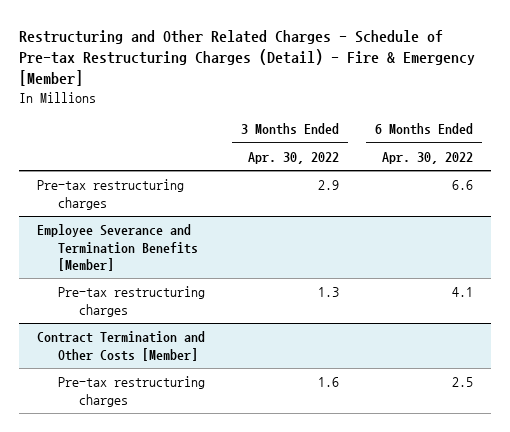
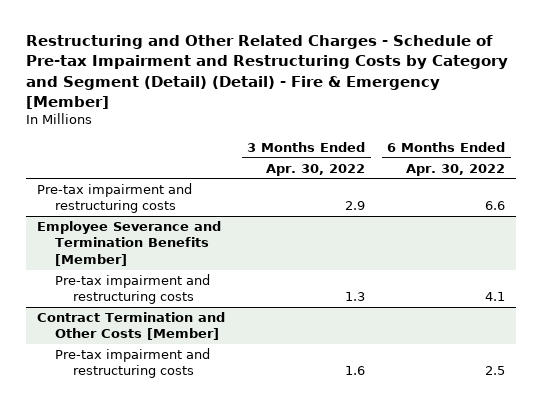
[19,29,476,87] Restructuring and Other Related Charges - Schedule of Pre-tax Restructuring Charges (Detail) - Fire & Emergency [Member] -> [26,35,509,109] Restructuring and Other Related Charges - Schedule of Pre-tax Impairment and Restructuring Costs by Category and Segment (Detail) (Detail) - Fire & Emergency [Member]
[37,179,185,210] Pre-tax restructuring charges -> [37,183,193,214] Pre-tax impairment and restructuring costs
[58,286,206,317] Pre-tax restructuring charges -> [55,274,211,305] Pre-tax impairment and restructuring costs
[58,376,206,407] Pre-tax restructuring charges -> [55,348,211,379] Pre-tax impairment and restructuring costs

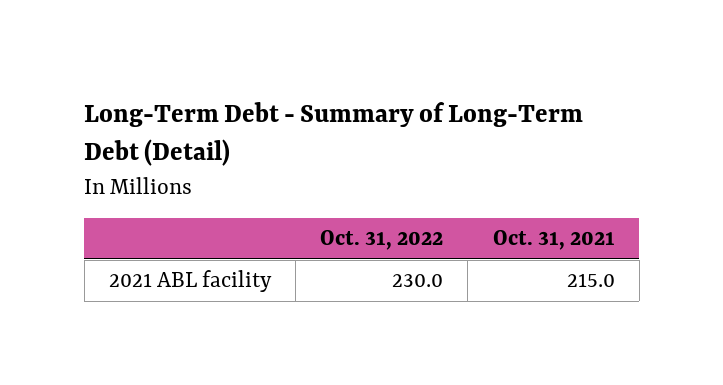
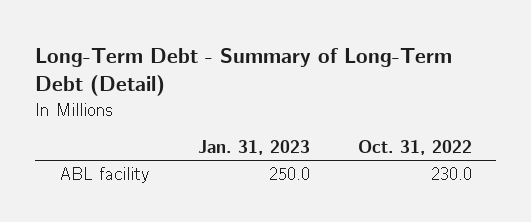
[492,230,615,251] Oct. 31, 2021 -> none
none -> [197,140,310,156] Jan. 31, 2023
[108,270,272,293] 2021 ABL facility -> [59,167,150,184] ABL facility

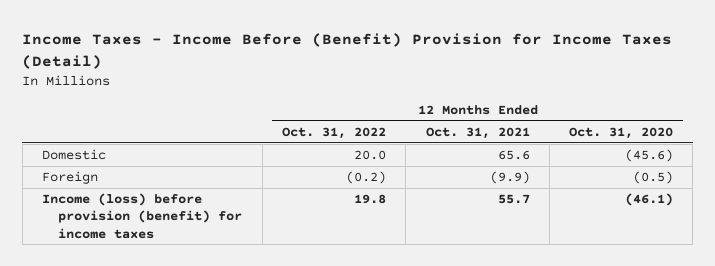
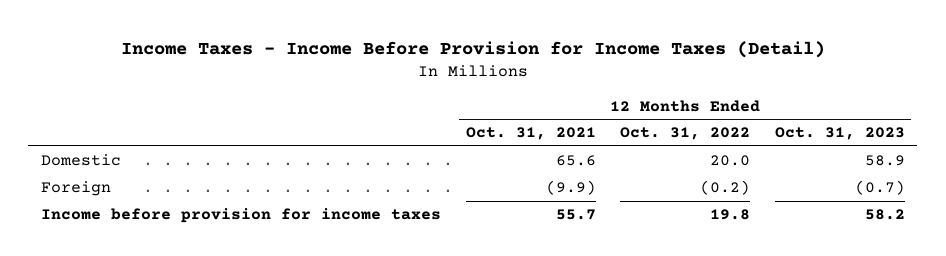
[22,33,673,69] Income Taxes - Income Before (Benefit) Provision for Income Taxes (Detail) -> [120,40,825,58] Income Taxes - Income Before Provision for Income Taxes (Detail)
[569,126,674,139] Oct. 31, 2020 -> none
none -> [775,127,906,141] Oct. 31, 2023
[42,193,243,239] Income (loss) before provision (benefit) for income taxes -> [40,208,441,224] Income before provision for income taxes

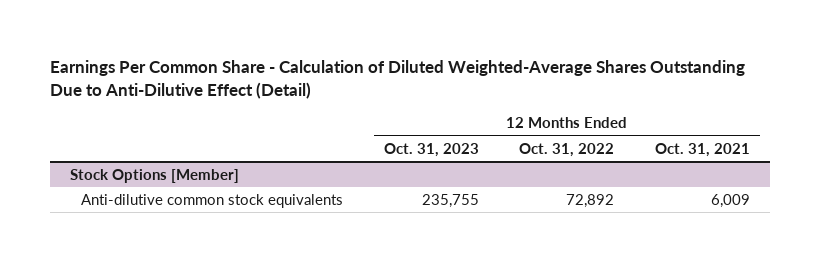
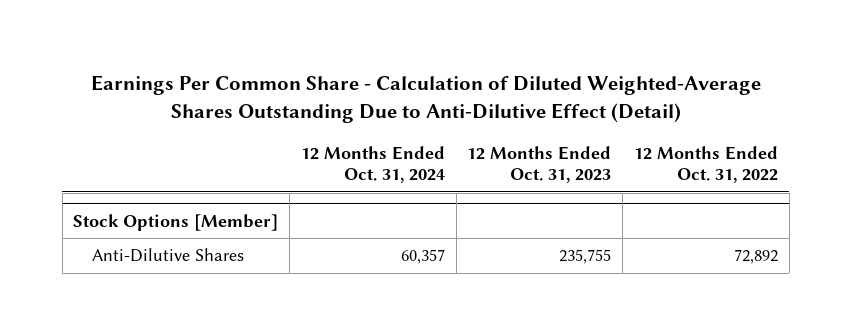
[655,142,751,157] Oct. 31, 2021 -> none
none -> [300,146,445,184] 12 Months Ended Oct. 31, 2024
[81,193,344,208] Anti-dilutive common stock equivalents -> [92,248,245,263] Anti-Dilutive Shares

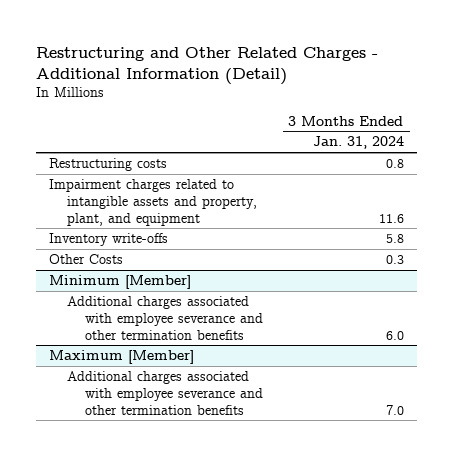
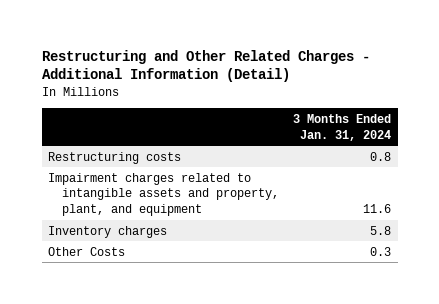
[49,233,169,247] Inventory write-offs -> [48,225,168,238] Inventory charges
[49,275,192,290] Minimum [Member] -> none
[67,296,264,340] Additional charges associated with employee severance and other termination benefits -> none
[49,350,195,365] Maximum [Member] -> none
[67,371,264,415] Additional charges associated with employee severance and other termination benefits -> none

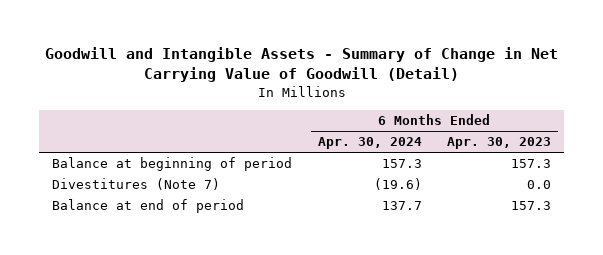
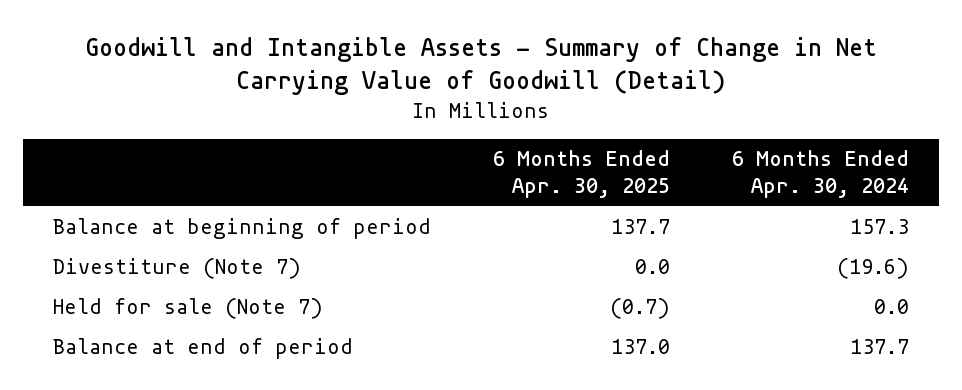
[447,137,552,150] Apr. 30, 2023 -> none
none -> [493,150,671,199] 6 Months Ended Apr. 30, 2025
[52,178,221,191] Divestitures (Note 7) -> [53,258,302,280] Divestiture (Note 7)
none -> [53,298,324,320] Held for sale (Note 7)

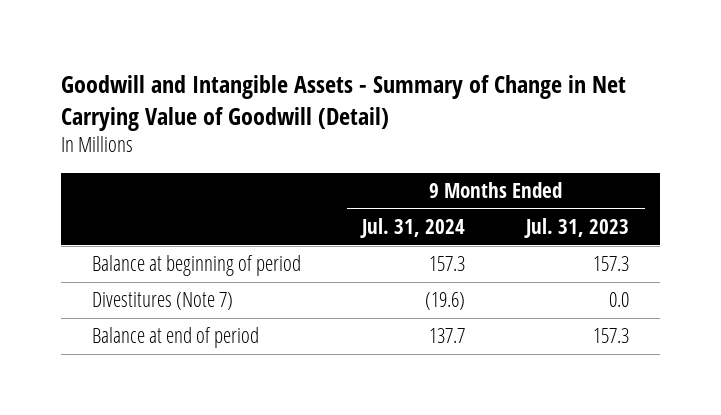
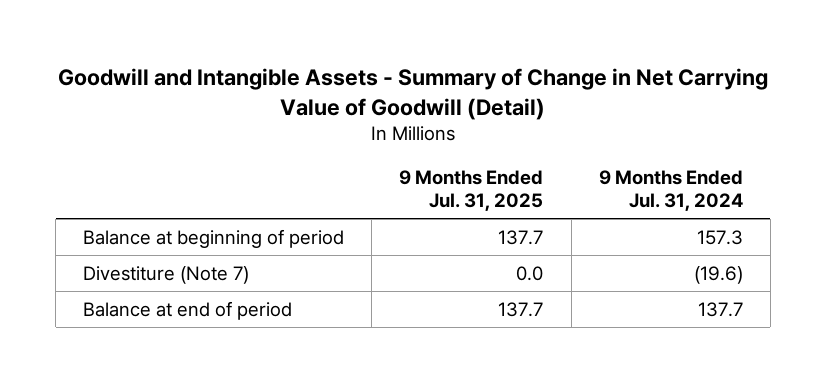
[524,218,630,239] Jul. 31, 2023 -> none
none -> [399,169,544,212] 9 Months Ended Jul. 31, 2025
[91,292,233,311] Divestitures (Note 7) -> [83,265,250,284] Divestiture (Note 7)

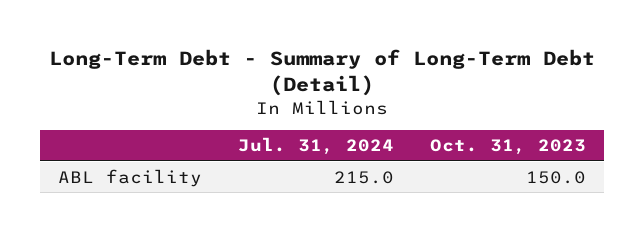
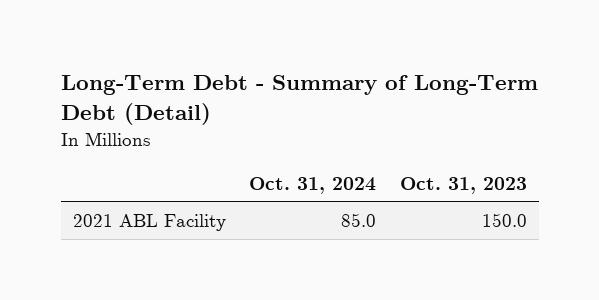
[237,137,394,156] Jul. 31, 2024 -> none
none -> [249,176,377,194] Oct. 31, 2024
[57,168,202,187] ABL facility -> [72,213,226,231] 2021 ABL Facility

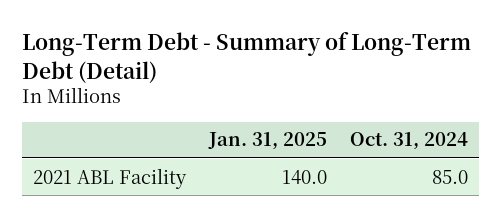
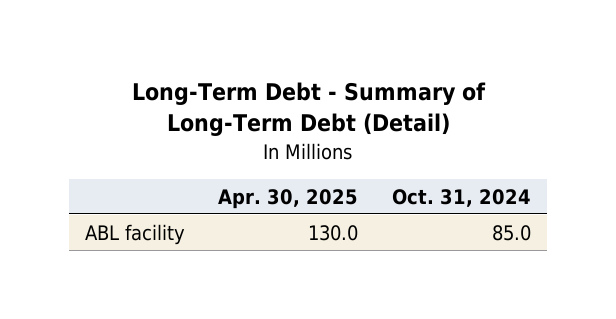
[207,132,327,151] Jan. 31, 2025 -> none
none -> [218,188,359,209] Apr. 30, 2025
[33,167,188,189] 2021 ABL Facility -> [85,223,186,245] ABL facility

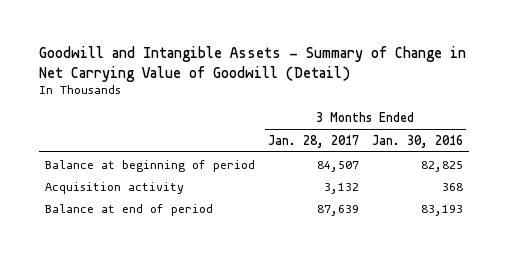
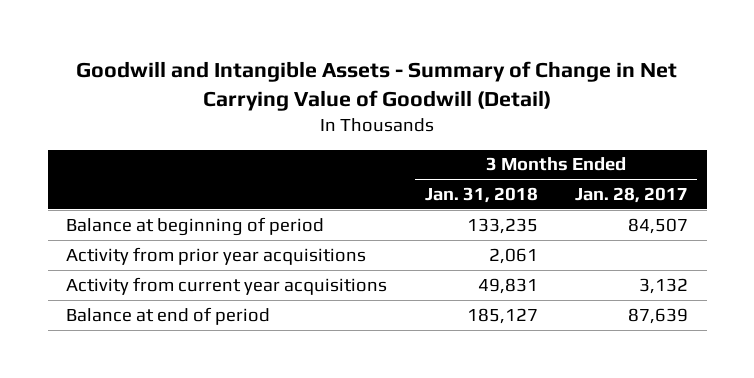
[371,134,463,148] Jan. 30, 2016 -> none
none -> [424,186,538,203] Jan. 31, 2018
none -> [66,246,367,265] Activity from prior year acquisitions
[45,181,185,194] Acquisition activity -> [66,276,388,295] Activity from current year acquisitions

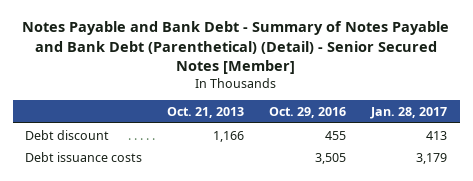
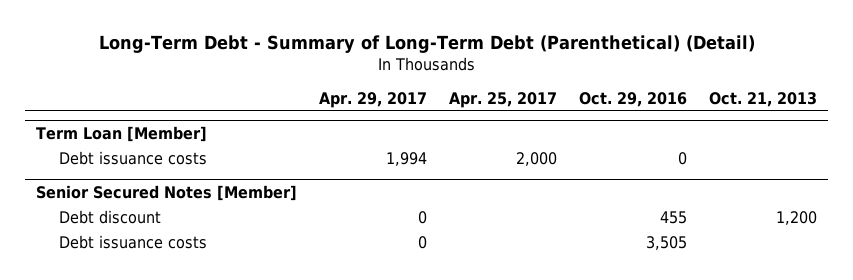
[22,21,450,74] Notes Payable and Bank Debt - Summary of Notes Payable and Bank Debt (Parenthetical) (Detail) - Senior Secured Notes [Member] -> [98,35,755,54] Long-Term Debt - Summary of Long-Term Debt (Parenthetical) (Detail)
[370,106,448,119] Jan. 28, 2017 -> none
none -> [319,91,428,108] Apr. 29, 2017
none -> [449,91,558,108] Apr. 25, 2017
none -> [36,126,208,143] Term Loan [Member]
none -> [58,151,207,166] Debt issuance costs
none -> [36,185,298,202] Senior Secured Notes [Member]
[213,130,245,142] 1,166 -> [775,211,817,226] 1,200

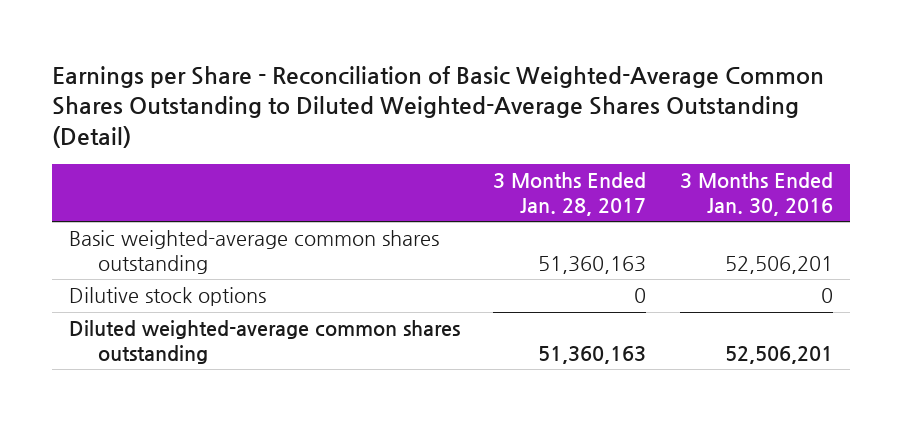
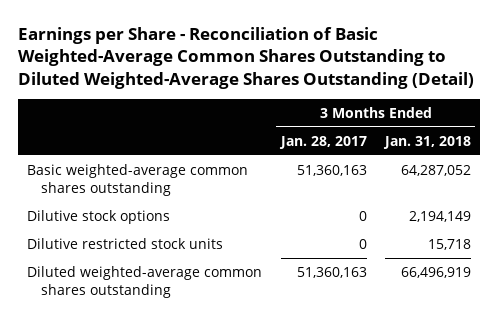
[680,172,834,216] 3 Months Ended Jan. 30, 2016 -> none
none -> [382,135,471,149] Jan. 31, 2018
none -> [27,238,224,250] Dilutive restricted stock units

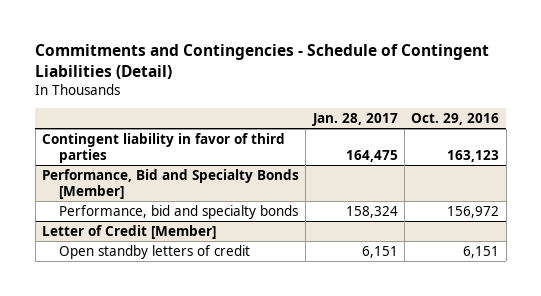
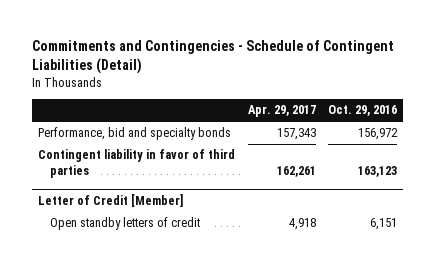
[311,113,398,127] Jan. 28, 2017 -> none
none -> [247,105,316,118] Apr. 29, 2017
[41,168,299,200] Performance, Bid and Specialty Bonds [Member] -> none
[41,132,285,164] Contingent liability in favor of third parties -> [38,149,236,179] Contingent liability in favor of third parties

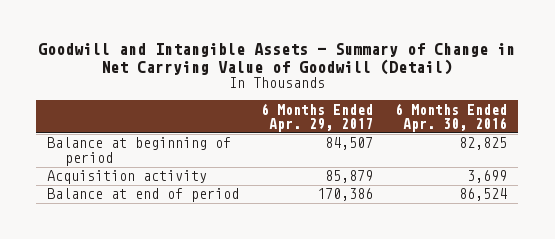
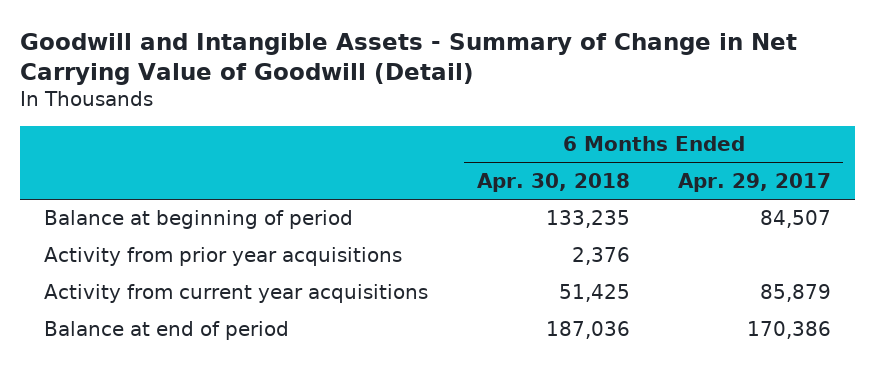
[395,102,508,133] 6 Months Ended Apr. 30, 2016 -> none
none -> [476,172,630,192] Apr. 30, 2018
none -> [44,247,403,267] Activity from prior year acquisitions
[47,170,208,185] Acquisition activity -> [44,284,429,304] Activity from current year acquisitions

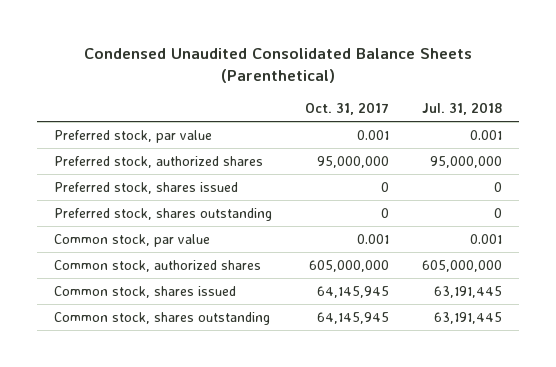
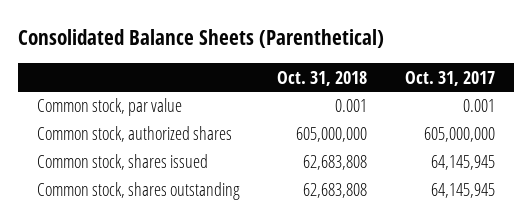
[83,48,472,83] Condensed Unaudited Consolidated Balance Sheets (Parenthetical) -> [17,29,384,49] Consolidated Balance Sheets (Parenthetical)
[421,102,502,116] Jul. 31, 2018 -> none
none -> [277,70,368,86] Oct. 31, 2018
[53,129,212,143] Preferred stock, par value -> none
[53,155,263,168] Preferred stock, authorized shares -> none
[53,181,238,194] Preferred stock, shares issued -> none
[53,207,272,221] Preferred stock, shares outstanding -> none

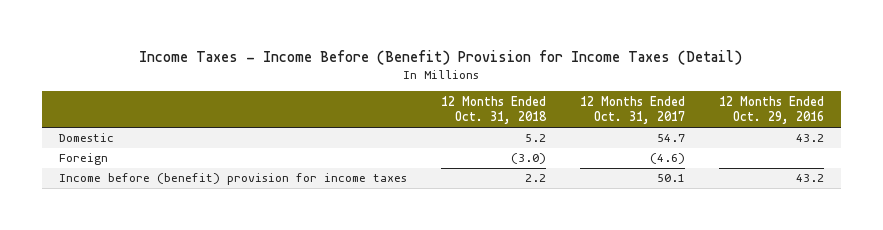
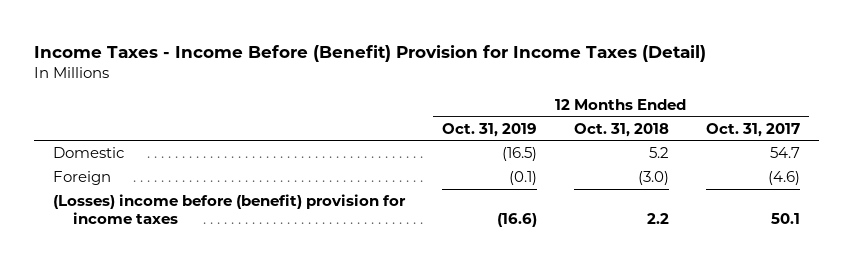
[718,95,824,125] 12 Months Ended Oct. 29, 2016 -> none
none -> [442,122,538,137] Oct. 31, 2019
[59,173,408,186] Income before (benefit) provision for income taxes -> [52,194,406,225] (Losses) income before (benefit) provision for income taxes

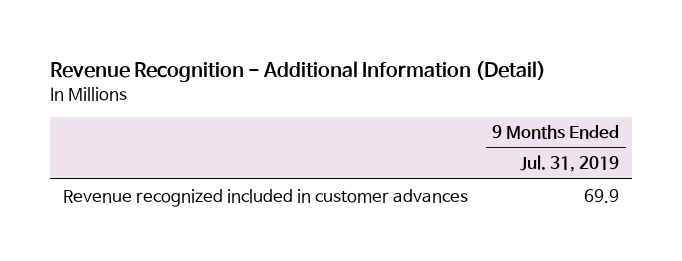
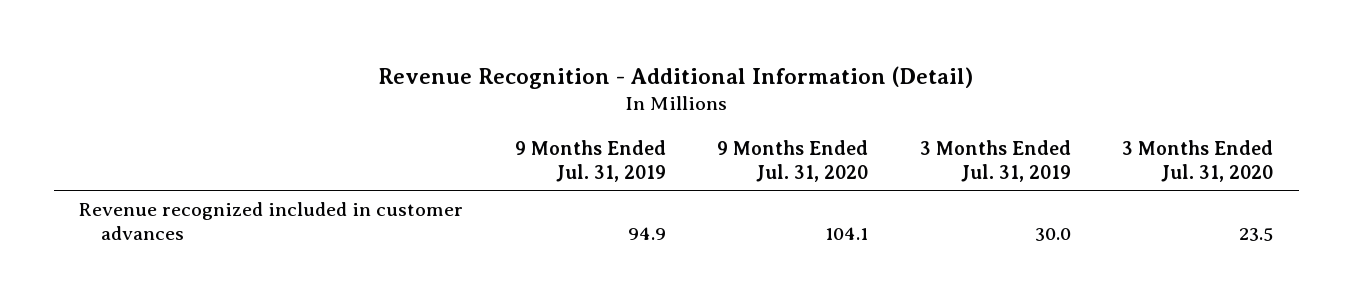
none -> [717,139,869,182] 9 Months Ended Jul. 31, 2020
none -> [919,139,1071,182] 3 Months Ended Jul. 31, 2019
none -> [1122,139,1274,182] 3 Months Ended Jul. 31, 2020
[584,188,620,203] 69.9 -> [627,226,666,240] 94.9

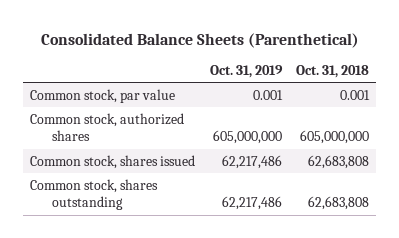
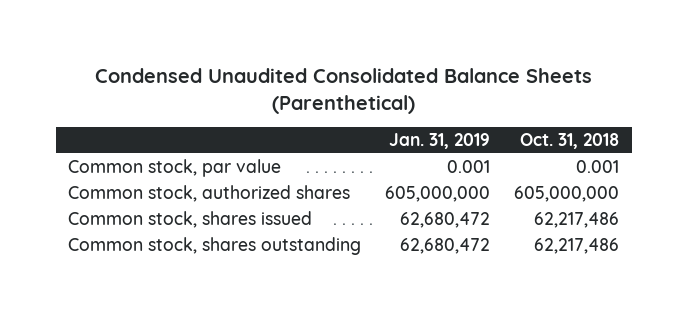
[40,32,359,48] Consolidated Balance Sheets (Parenthetical) -> [94,67,592,114] Condensed Unaudited Consolidated Balance Sheets (Parenthetical)
[209,64,283,78] Oct. 31, 2019 -> none
none -> [389,132,491,149] Jan. 31, 2019
[307,154,369,169] 62,683,808 -> [534,212,620,229] 62,217,486
[307,196,369,211] 62,683,808 -> [534,238,620,255] 62,217,486

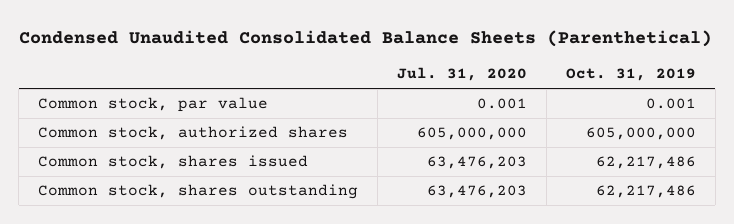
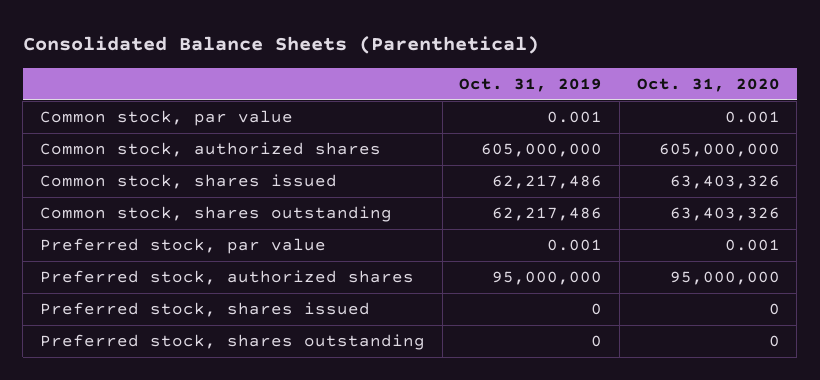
[18,30,712,48] Condensed Unaudited Consolidated Balance Sheets (Parenthetical) -> [22,36,539,55] Consolidated Balance Sheets (Parenthetical)
[397,67,528,82] Jul. 31, 2020 -> none
none -> [636,78,780,93] Oct. 31, 2020
none -> [40,238,327,255] Preferred stock, par value
none -> [40,270,415,286] Preferred stock, authorized shares
none -> [40,302,371,318] Preferred stock, shares issued
none -> [40,334,426,351] Preferred stock, shares outstanding

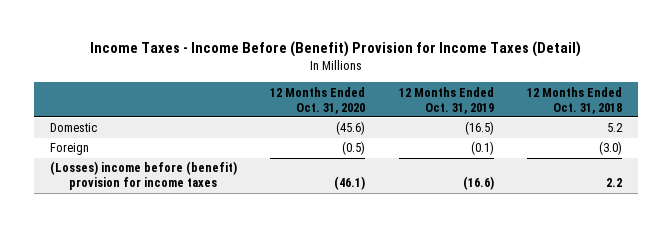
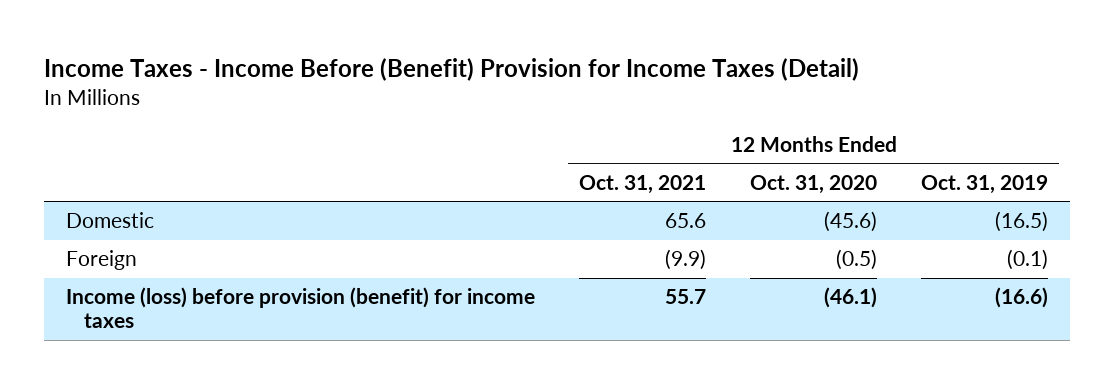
[526,86,622,114] 12 Months Ended Oct. 31, 2018 -> none
none -> [579,174,707,194] Oct. 31, 2021
[50,161,238,191] (Losses) income before (benefit) provision for income taxes -> [66,287,536,329] Income (loss) before provision (benefit) for income taxes

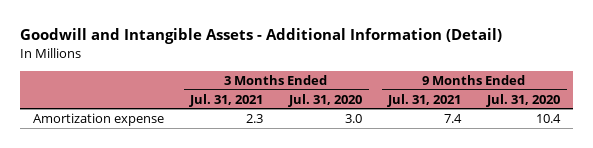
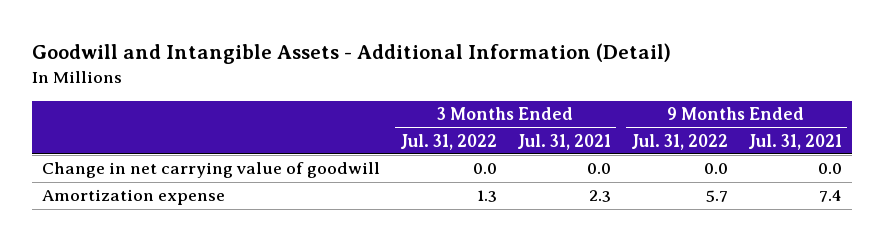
[288,93,363,107] Jul. 31, 2020 -> none
[486,93,561,107] Jul. 31, 2020 -> none
none -> [399,133,497,150] Jul. 31, 2022
none -> [630,133,728,150] Jul. 31, 2022
none -> [41,162,380,179] Change in net carrying value of goodwill

